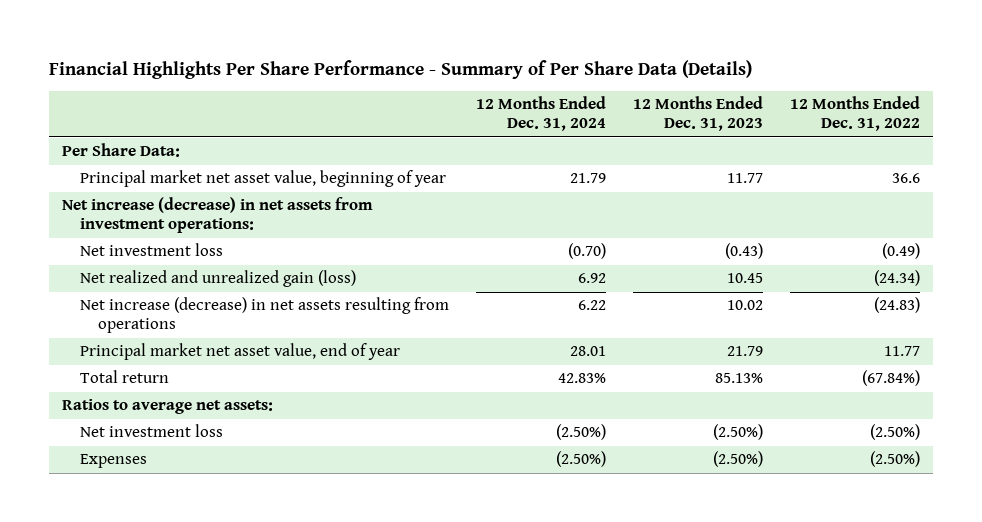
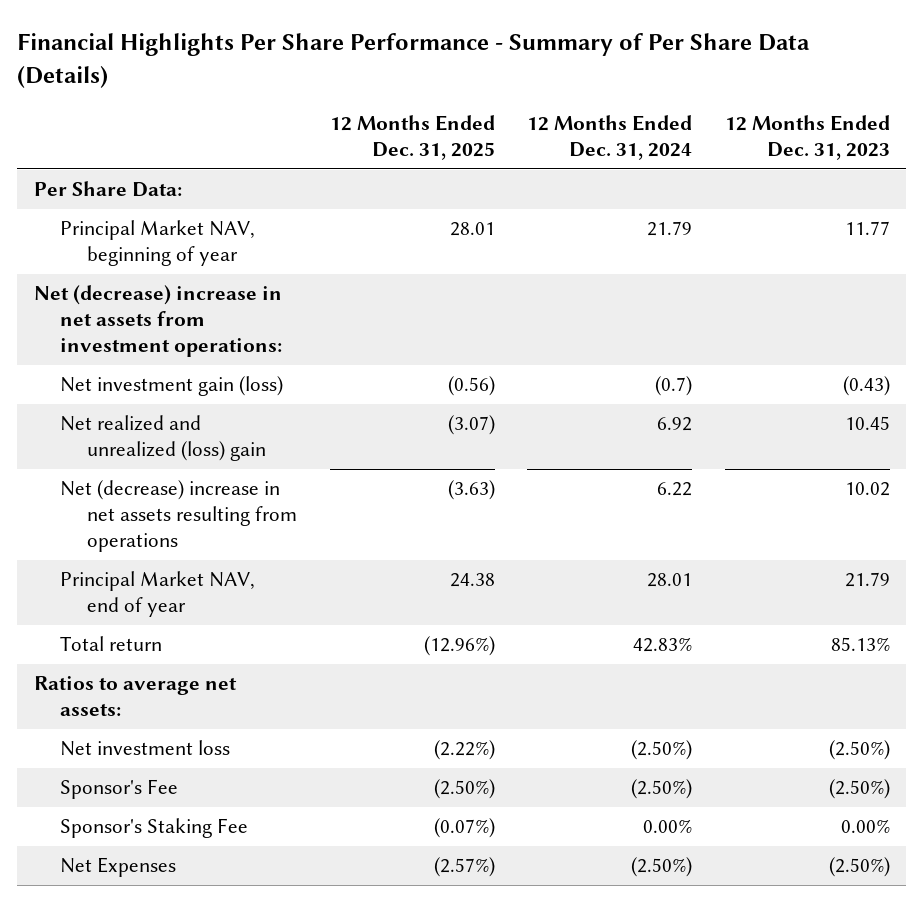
[789,96,920,132] 12 Months Ended Dec. 31, 2022 -> none
none -> [329,115,495,161] 12 Months Ended Dec. 31, 2025
[80,170,447,188] Principal market net asset value, beginning of year -> [60,220,256,267] Principal Market NAV, beginning of year
[62,197,374,234] Net increase (decrease) in net assets from investment operations: -> [33,285,283,358] Net (decrease) increase in net assets from investment operations:
[80,243,224,257] Net investment loss -> [60,376,284,397] Net investment gain (loss)
[568,243,607,260] (0.70) -> [655,376,693,397] (0.7)
[80,270,357,288] Net realized and unrealized gain (loss) -> [60,415,267,462] Net realized and unrealized (loss) gain
[80,297,450,334] Net increase (decrease) in net assets resulting from operations -> [60,480,298,553] Net (decrease) increase in net assets resulting from operations
[80,343,401,361] Principal market net asset value, end of year -> [60,571,256,618] Principal Market NAV, end of year
none -> [60,779,179,800] Sponsor's Fee
none -> [60,818,249,839] Sponsor's Staking Fee
[80,454,148,469] Expenses -> [60,857,177,878] Net Expenses

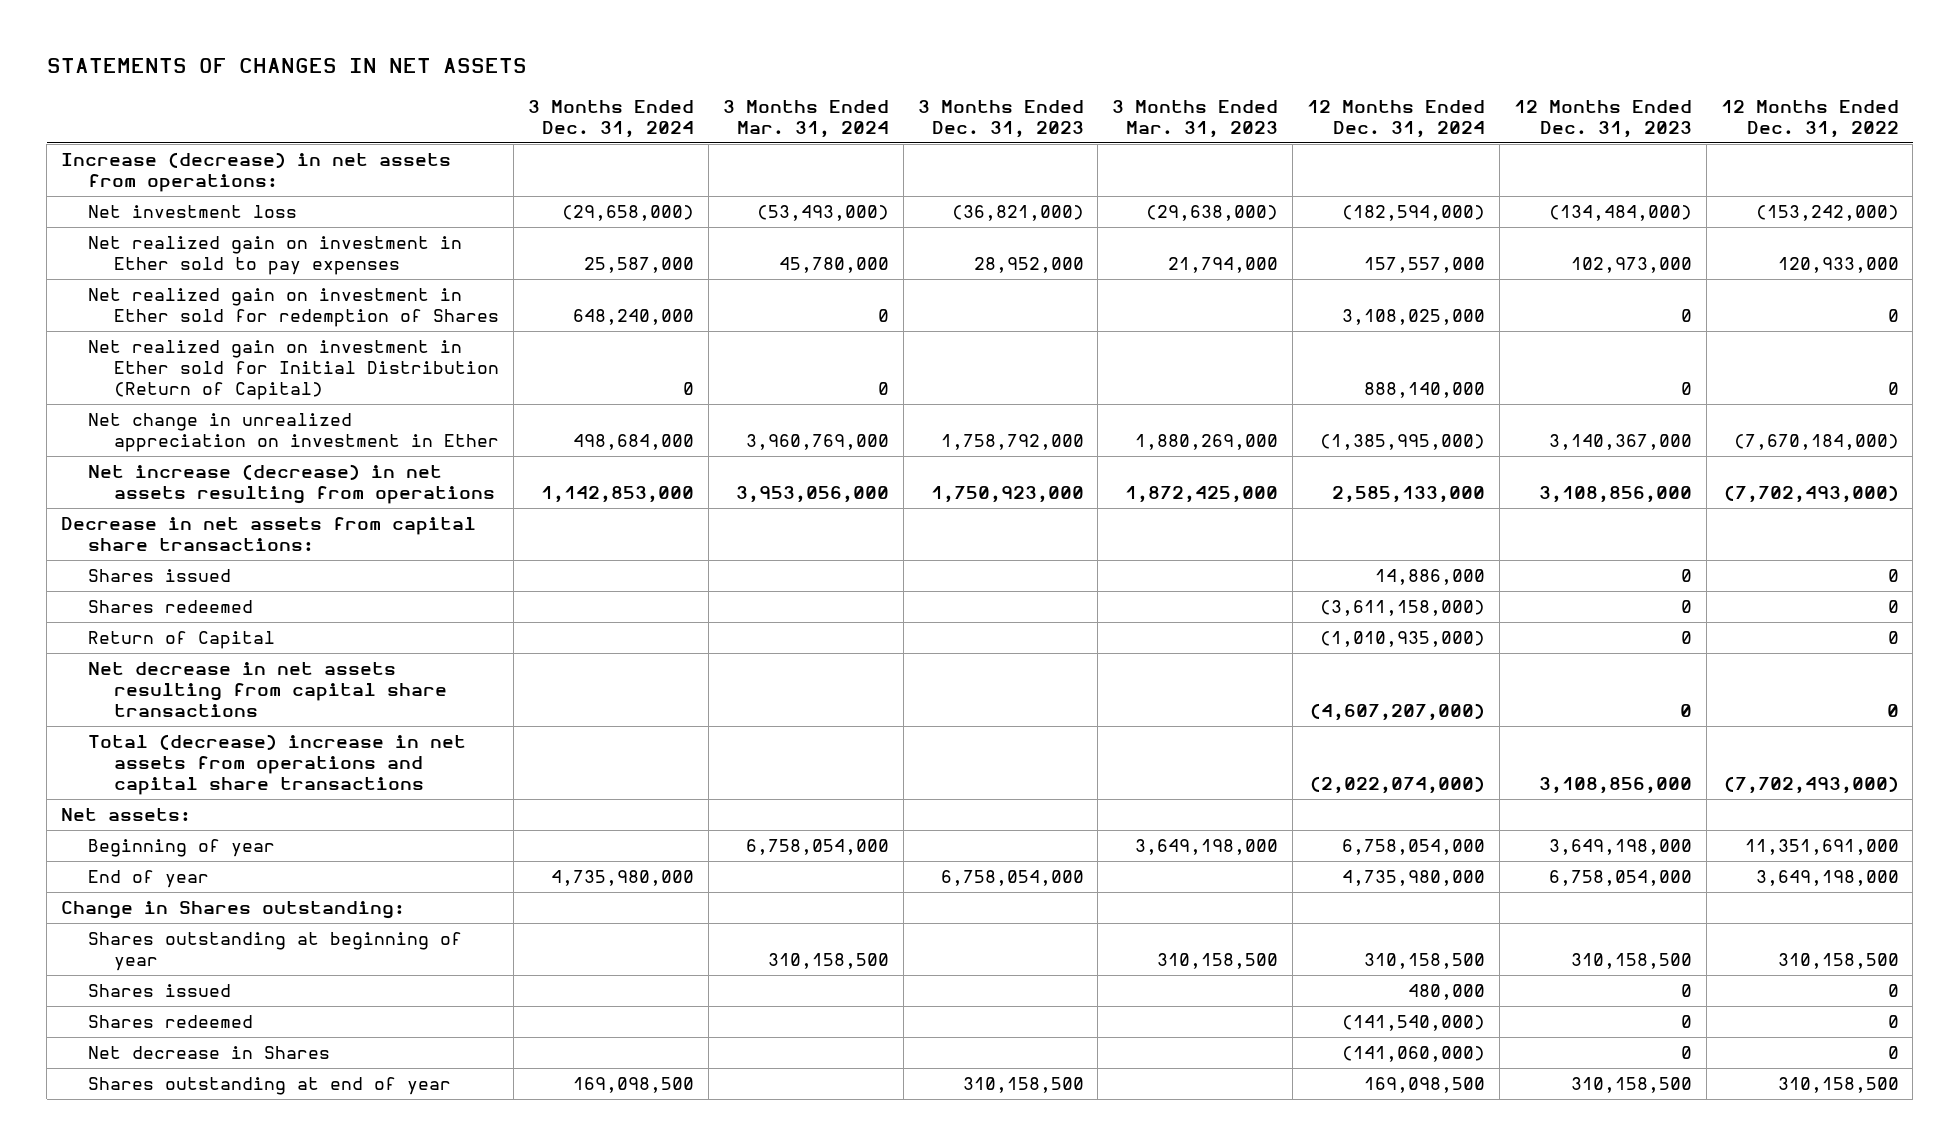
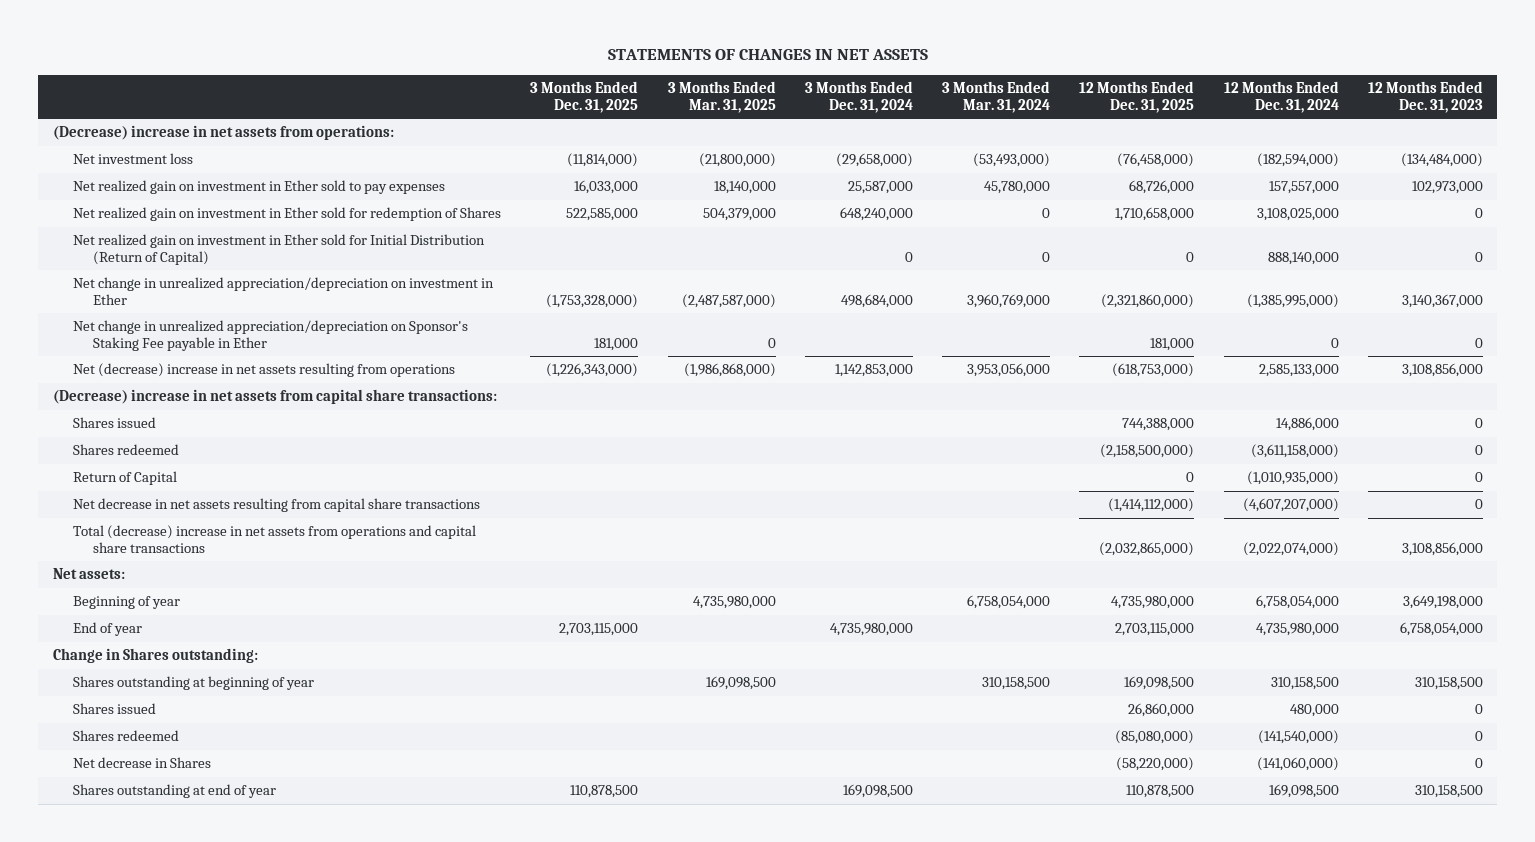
[917,99,1084,138] 3 Months Ended Dec. 31, 2023 -> none
[1112,99,1279,138] 3 Months Ended Mar. 31, 2023 -> none
[1720,99,1899,138] 12 Months Ended Dec. 31, 2022 -> none
none -> [530,81,639,113] 3 Months Ended Dec. 31, 2025
none -> [667,81,776,113] 3 Months Ended Mar. 31, 2025
none -> [1079,81,1195,113] 12 Months Ended Dec. 31, 2025
[60,152,451,192] Increase (decrease) in net assets from operations: -> [52,125,394,141] (Decrease) increase in net assets from operations:
[87,413,500,452] Net change in unrealized appreciation on investment in Ether -> [73,277,495,305] Net change in unrealized appreciation/depreciation on investment in Ether
none -> [73,320,469,351] Net change in unrealized appreciation/depreciation on Sponsor's Staking Fee payable in Ether
[87,464,496,504] Net increase (decrease) in net assets resulting from operations -> [73,363,456,378] Net (decrease) increase in net assets resulting from operations
[60,517,476,551] Decrease in net assets from capital share transactions: -> [52,389,497,405] (Decrease) increase in net assets from capital share transactions:

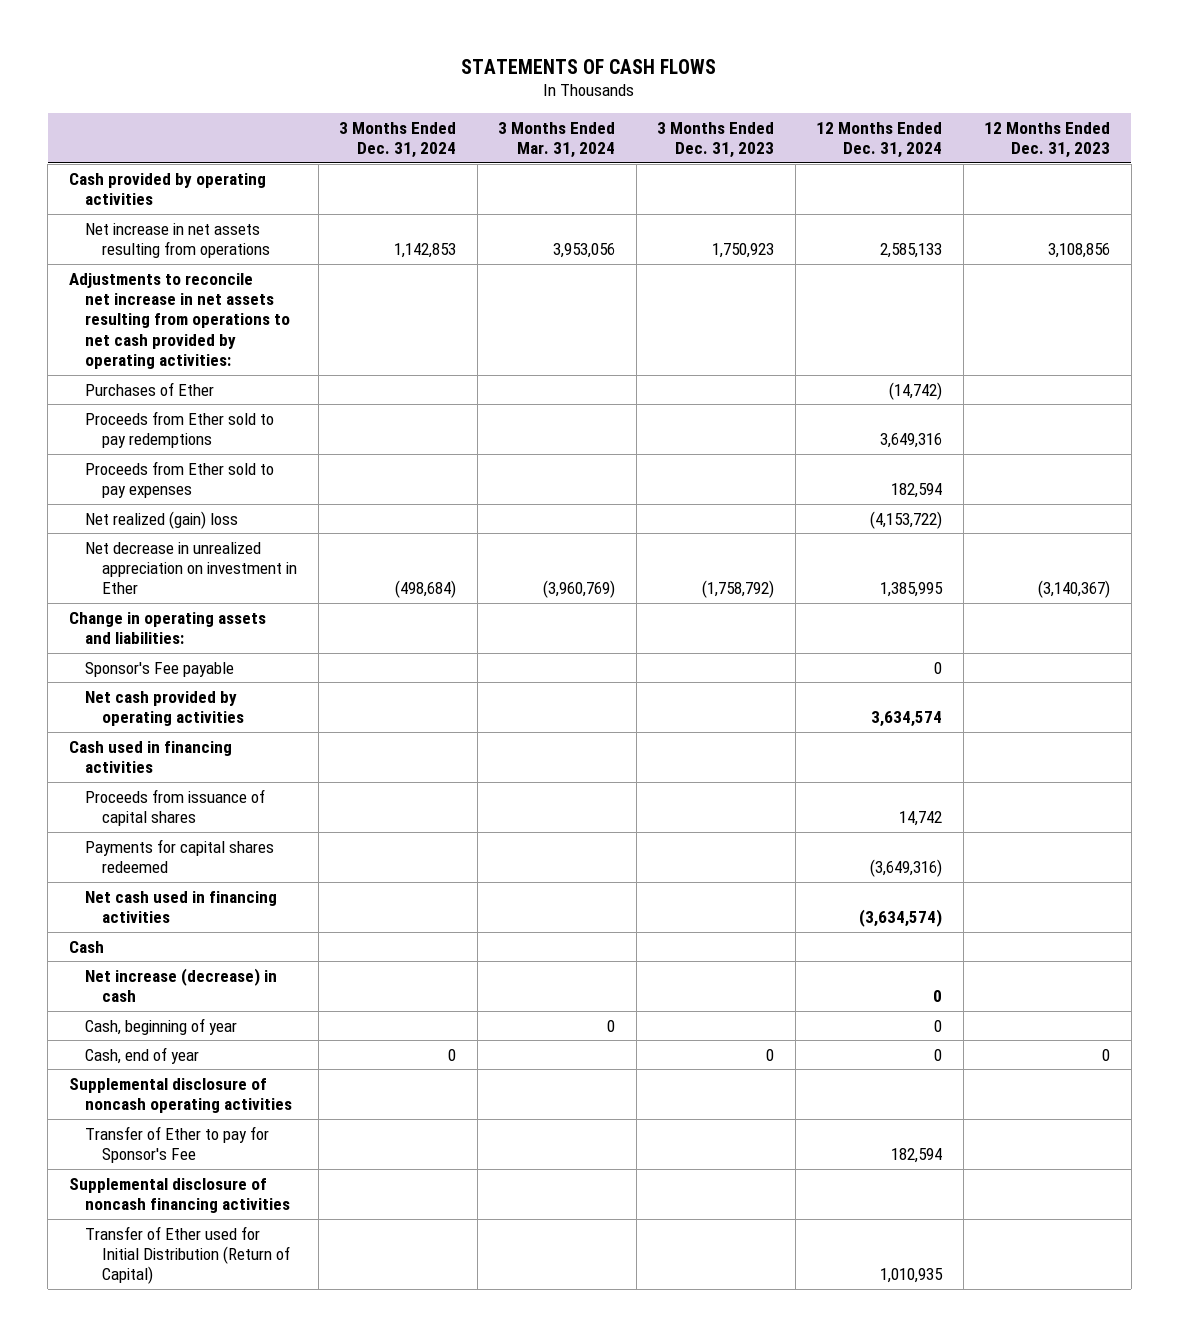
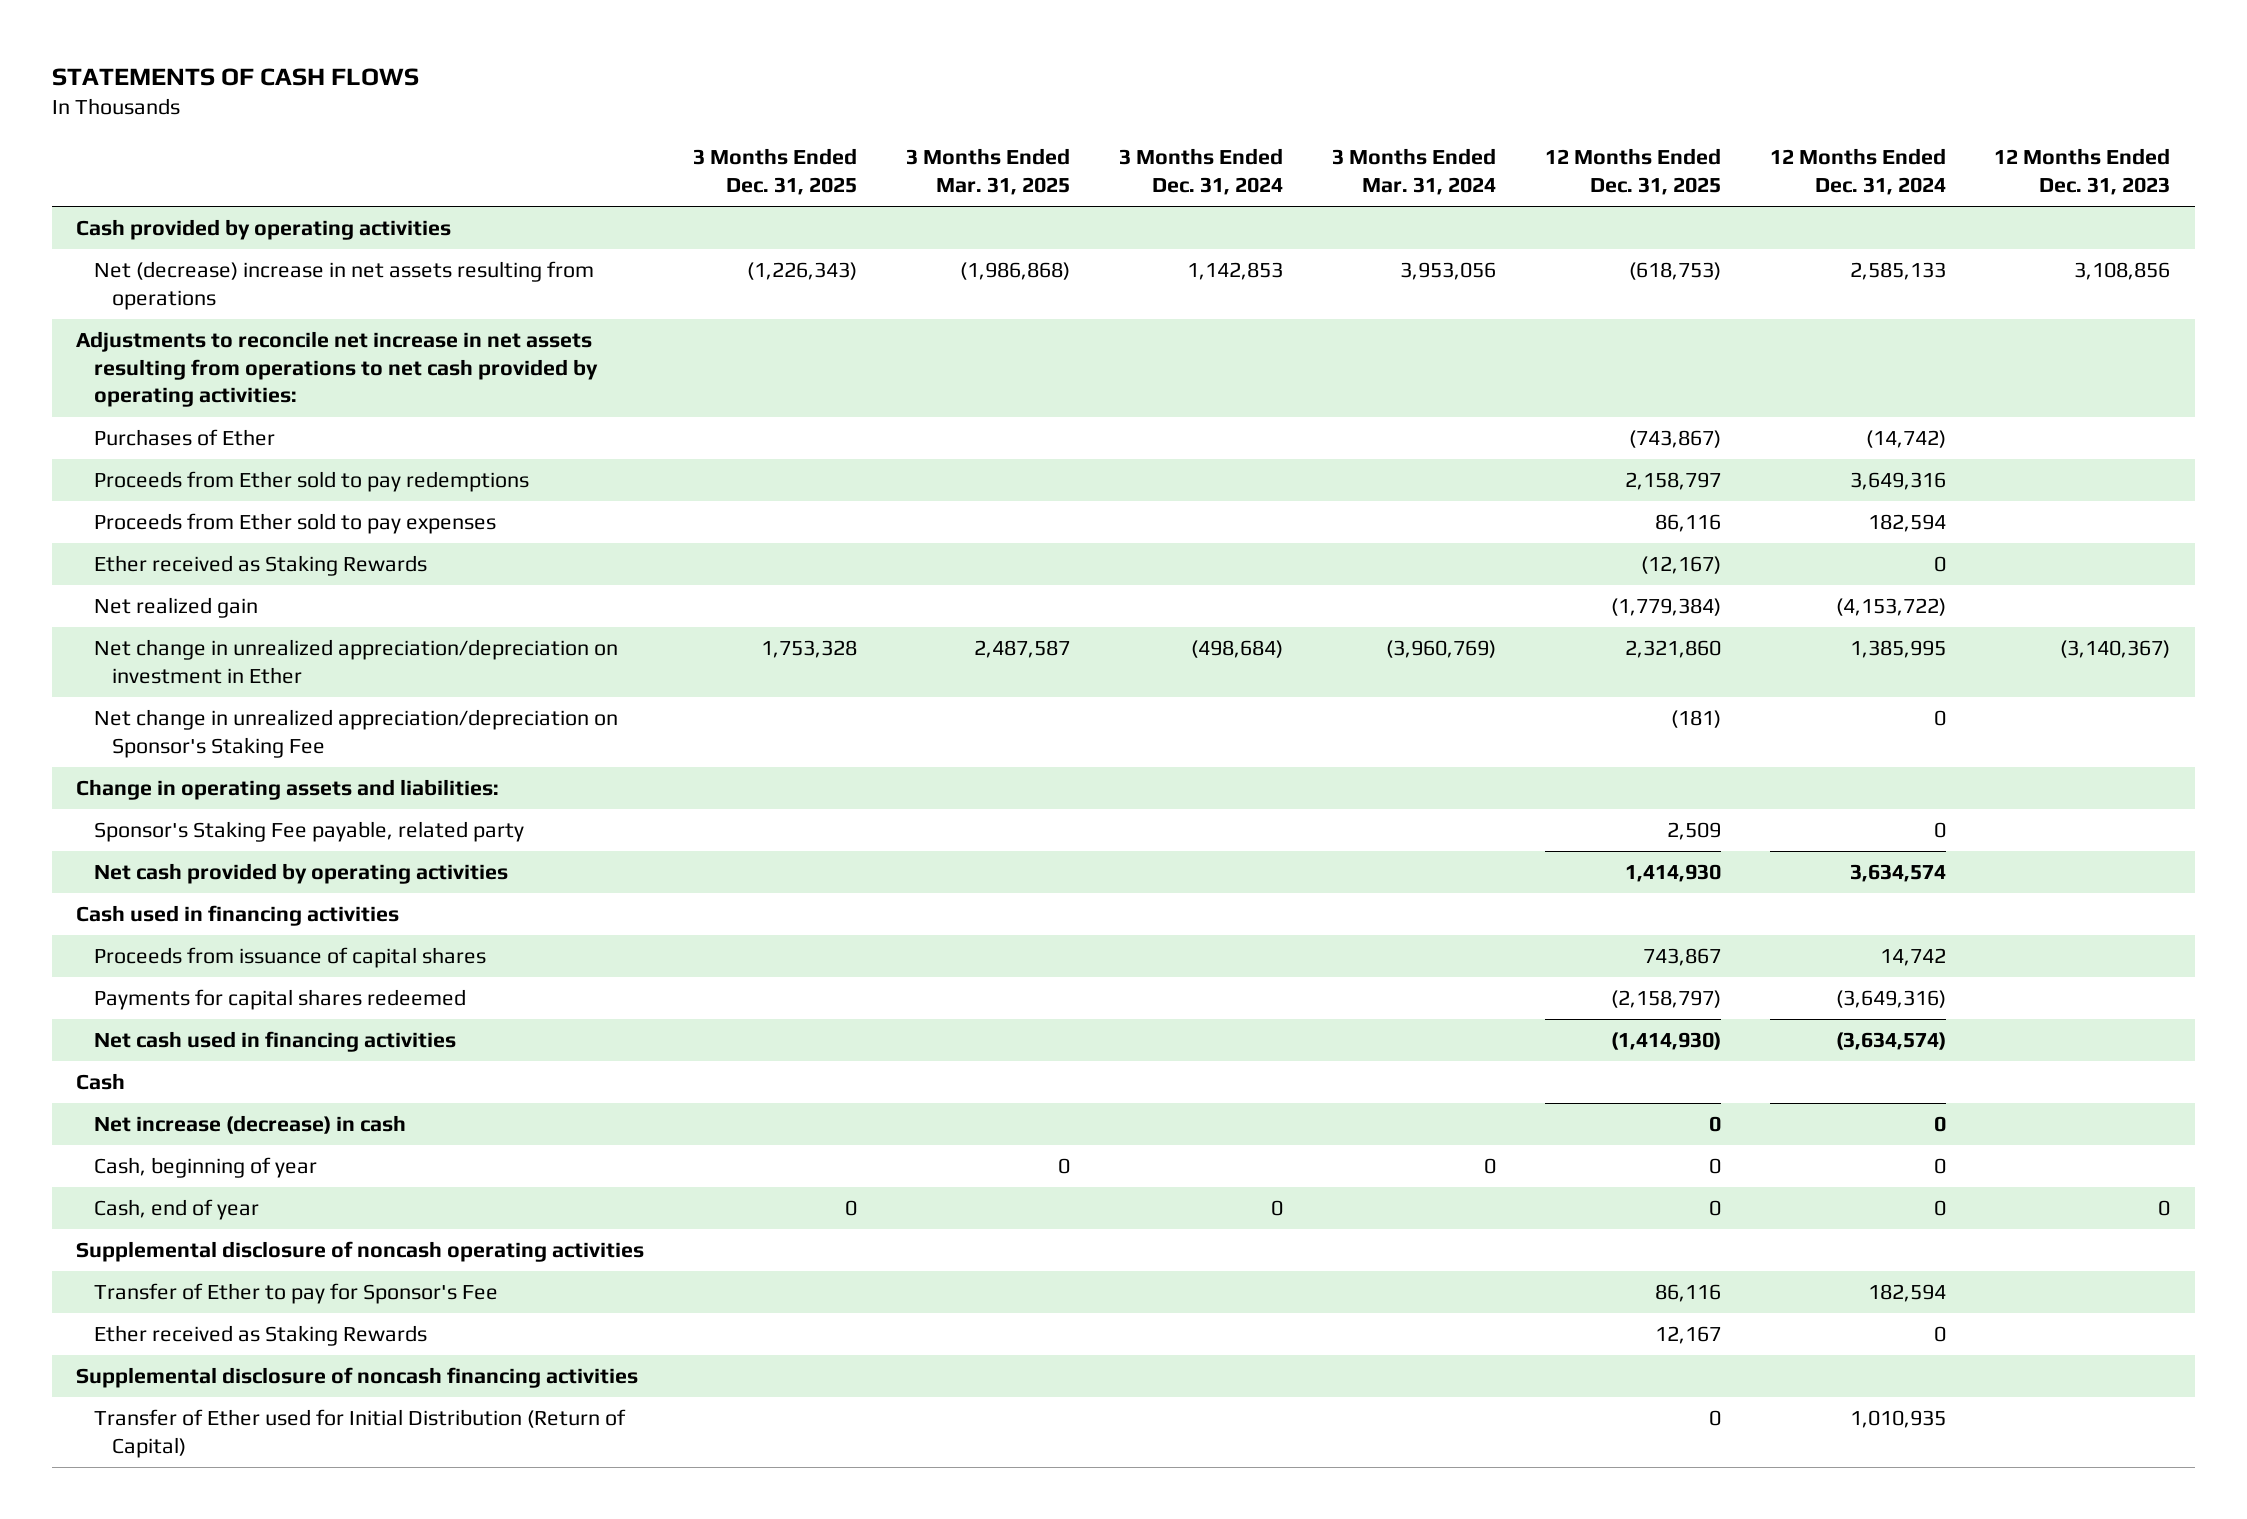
[657,121,775,159] 3 Months Ended Dec. 31, 2023 -> none
none -> [693,148,858,195] 3 Months Ended Dec. 31, 2025
none -> [906,148,1071,195] 3 Months Ended Mar. 31, 2025
none -> [1544,148,1721,195] 12 Months Ended Dec. 31, 2025
[85,222,271,258] Net increase in net assets resulting from operations -> [94,261,595,310] Net (decrease) increase in net assets resulting from operations
none -> [94,555,428,577] Ether received as Staking Rewards
[85,510,239,529] Net realized (gain) loss -> [94,597,259,619] Net realized gain
[85,541,298,595] Net decrease in unrealized appreciation on investment in Ether -> [94,639,619,684] Net change in unrealized appreciation/depreciation on investment in Ether
none -> [94,709,619,758] Net change in unrealized appreciation/depreciation on Sponsor's Staking Fee
[85,661,235,677] Sponsor's Fee payable -> [94,821,525,843] Sponsor's Staking Fee payable, related party
none -> [94,1325,428,1347] Ether received as Staking Rewards

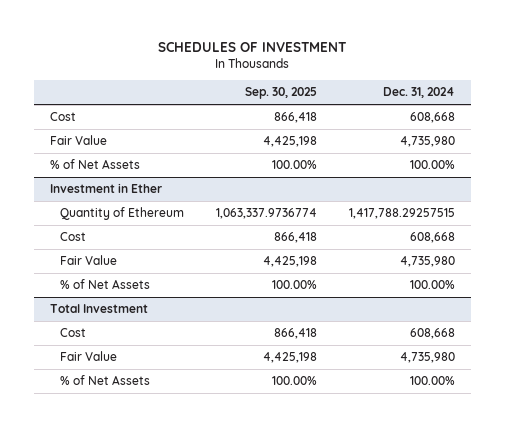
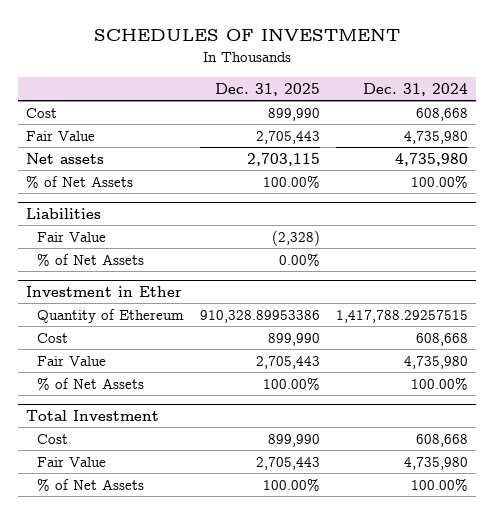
[245,87,318,100] Sep. 30, 2025 -> none
none -> [215,82,321,96] Dec. 31, 2025
none -> [25,152,104,164] Net assets
none -> [25,207,101,219] Liabilities
none -> [37,231,107,242] Fair Value
none -> [37,252,145,266] % of Net Assets

